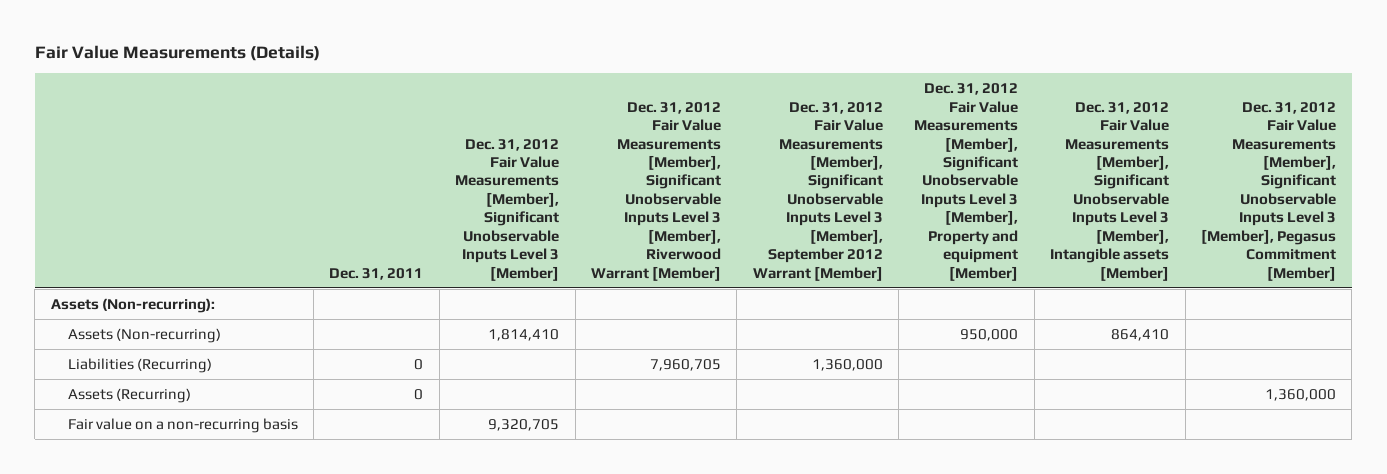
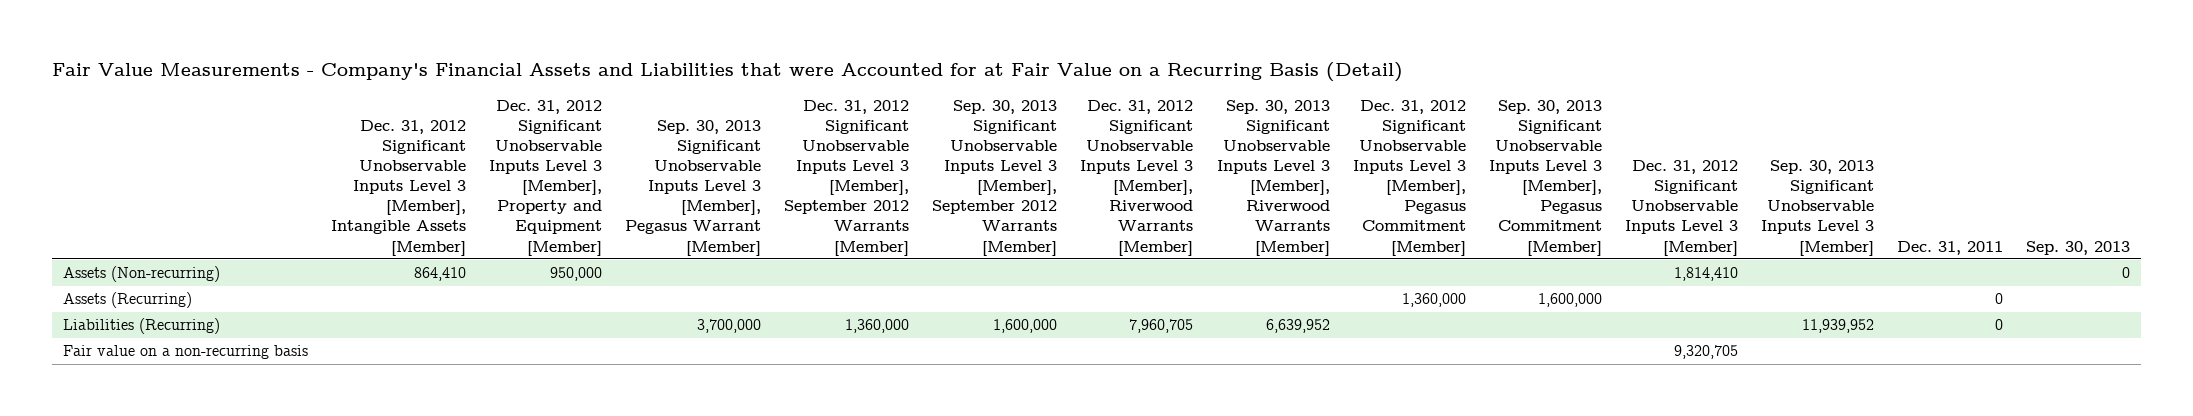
[34,45,320,62] Fair Value Measurements (Details) -> [51,62,1403,83] Fair Value Measurements - Company's Financial Assets and Liabilities that were Accounted for at Fair Value on a Recurring Basis (Detail)
[455,138,560,281] Dec. 31, 2012 Fair Value Measurements [Member], Significant Unobservable Inputs Level 3 [Member] -> none
[590,101,721,281] Dec. 31, 2012 Fair Value Measurements [Member], Significant Unobservable Inputs Level 3 [Member], Riverwood Warrant [Member] -> none
[752,101,883,281] Dec. 31, 2012 Fair Value Measurements [Member], Significant Unobservable Inputs Level 3 [Member], September 2012 Warrant [Member] -> none
[914,83,1019,281] Dec. 31, 2012 Fair Value Measurements [Member], Significant Unobservable Inputs Level 3 [Member], Property and equipment [Member] -> none
[1050,101,1170,281] Dec. 31, 2012 Fair Value Measurements [Member], Significant Unobservable Inputs Level 3 [Member], Intangible assets [Member] -> none
[1201,101,1337,281] Dec. 31, 2012 Fair Value Measurements [Member], Significant Unobservable Inputs Level 3 [Member], Pegasus Commitment [Member] -> none
none -> [331,119,467,256] Dec. 31, 2012 Significant Unobservable Inputs Level 3 [Member], Intangible Assets [Member]
none -> [489,99,603,256] Dec. 31, 2012 Significant Unobservable Inputs Level 3 [Member], Property and Equipment [Member]
none -> [625,119,762,256] Sep. 30, 2013 Significant Unobservable Inputs Level 3 [Member], Pegasus Warrant [Member]
none -> [784,99,910,256] Dec. 31, 2012 Significant Unobservable Inputs Level 3 [Member], September 2012 Warrants [Member]
none -> [932,99,1058,256] Sep. 30, 2013 Significant Unobservable Inputs Level 3 [Member], September 2012 Warrants [Member]
none -> [1080,99,1194,256] Dec. 31, 2012 Significant Unobservable Inputs Level 3 [Member], Riverwood Warrants [Member]
none -> [1216,99,1330,256] Sep. 30, 2013 Significant Unobservable Inputs Level 3 [Member], Riverwood Warrants [Member]
none -> [1352,99,1466,256] Dec. 31, 2012 Significant Unobservable Inputs Level 3 [Member], Pegasus Commitment [Member]
none -> [1488,99,1602,256] Sep. 30, 2013 Significant Unobservable Inputs Level 3 [Member], Pegasus Commitment [Member]
none -> [1624,160,1738,256] Dec. 31, 2012 Significant Unobservable Inputs Level 3 [Member]
none -> [1760,160,1874,256] Sep. 30, 2013 Significant Unobservable Inputs Level 3 [Member]
none -> [2025,240,2130,255] Sep. 30, 2013
[50,298,215,314] Assets (Non-recurring): -> none
[67,358,212,374] Liabilities (Recurring) -> [63,318,221,335] Liabilities (Recurring)

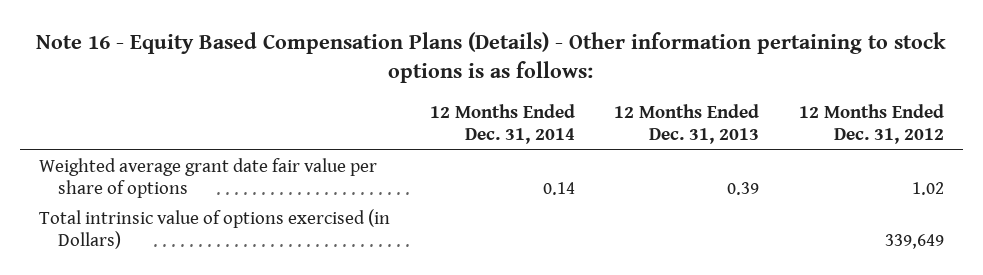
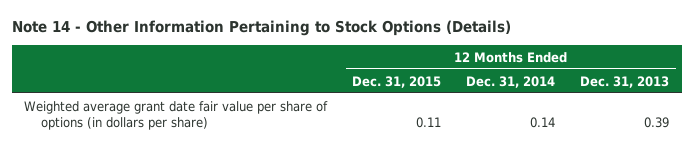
[36,31,947,84] Note 16 - Equity Based Compensation Plans (Details) - Other information pertaining to stock options is as follows: -> [11,20,511,37] Note 14 - Other Information Pertaining to Stock Options (Details)
[798,104,944,145] 12 Months Ended Dec. 31, 2012 -> none
none -> [352,75,442,88] Dec. 31, 2015
[39,208,391,250] Total intrinsic value of options exercised (in Dollars) -> none
[39,157,378,199] Weighted average grant date fair value per share of options -> [24,100,329,131] Weighted average grant date fair value per share of options (in dollars per share)

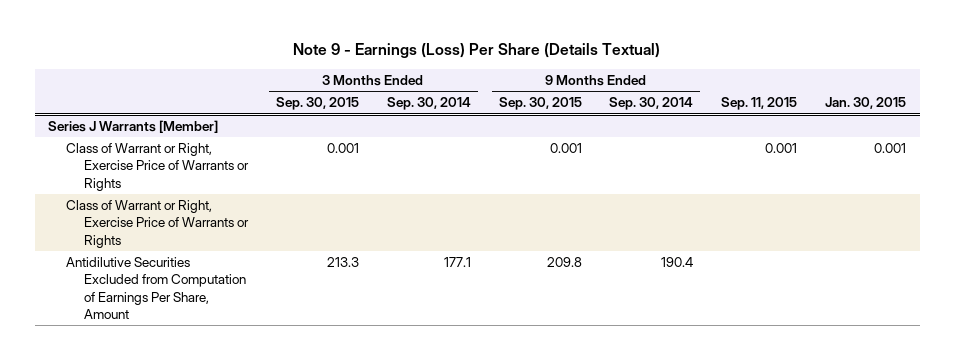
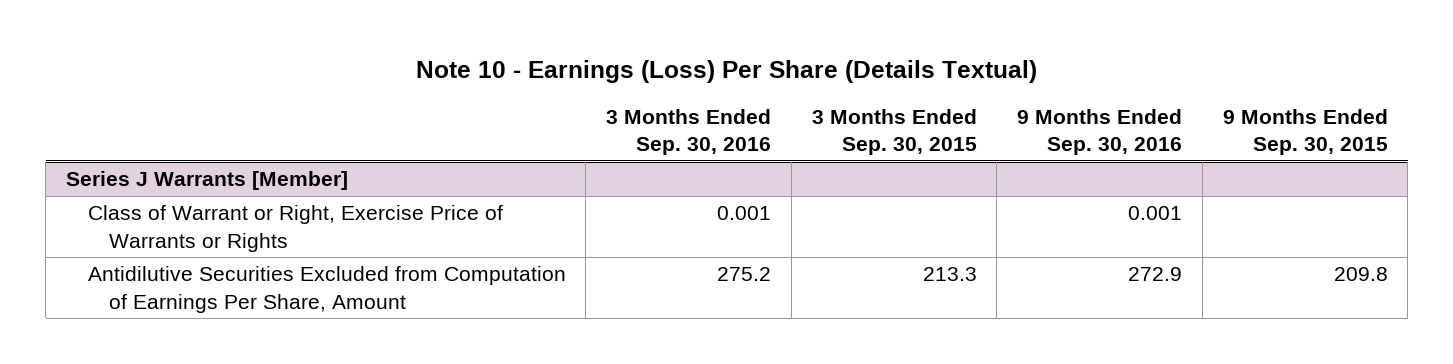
[293,43,661,59] Note 9 - Earnings (Loss) Per Share (Details Textual) -> [415,60,1037,84] Note 10 - Earnings (Loss) Per Share (Details Textual)
[386,97,471,111] Sep. 30, 2014 -> none
[609,97,694,111] Sep. 30, 2014 -> none
[720,97,797,111] Sep. 11, 2015 -> none
[824,97,906,110] Jan. 30, 2015 -> none
none -> [606,108,772,156] 3 Months Ended Sep. 30, 2016
none -> [1017,108,1183,156] 9 Months Ended Sep. 30, 2016
[66,143,250,191] Class of Warrant or Right, Exercise Price of Warrants or Rights -> none

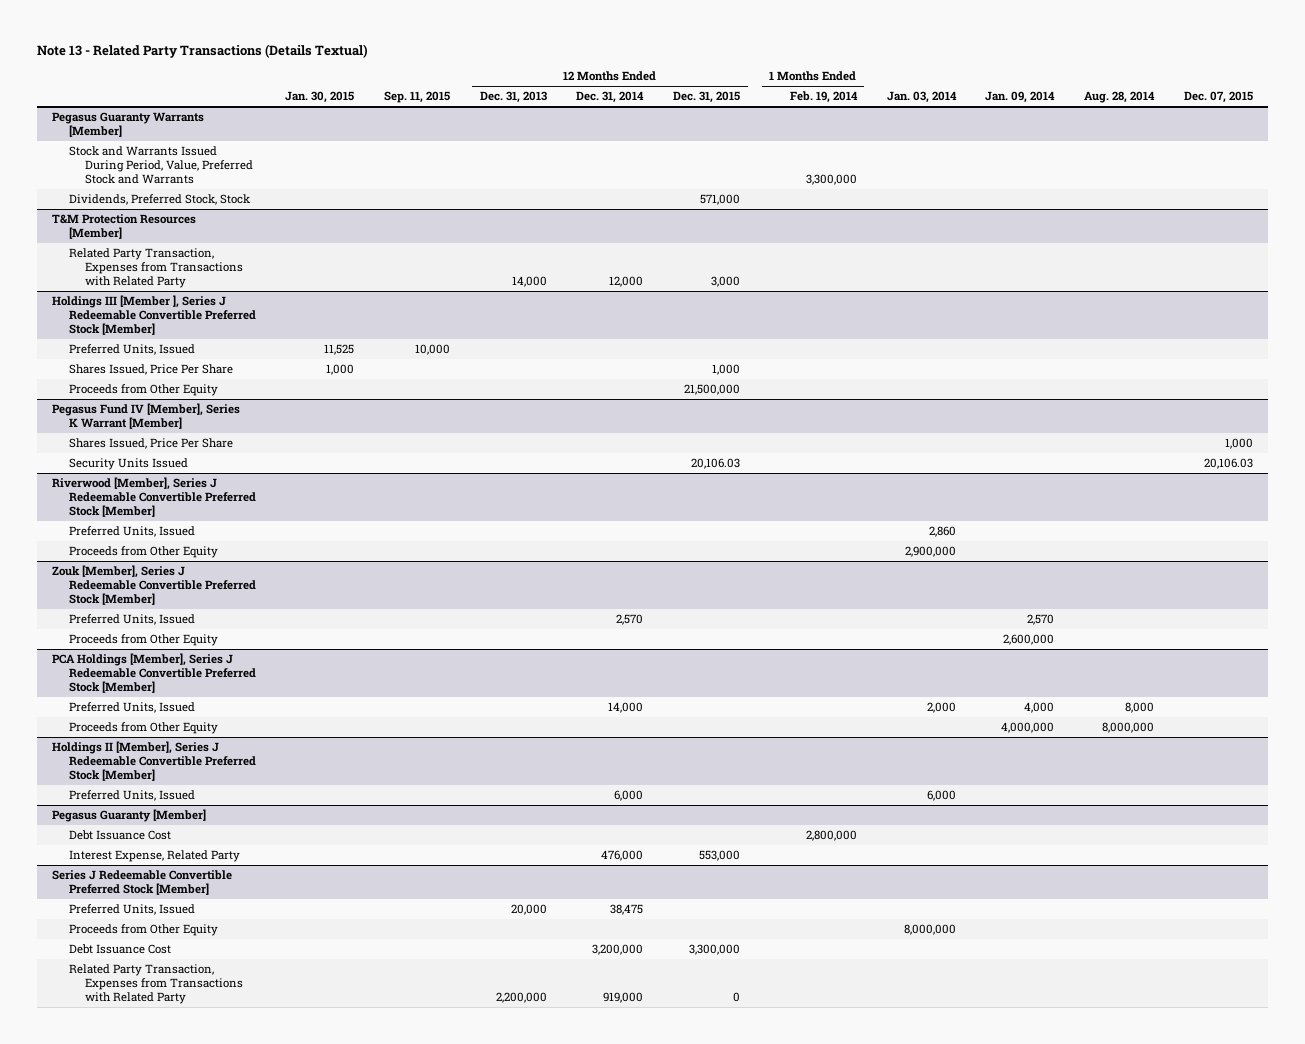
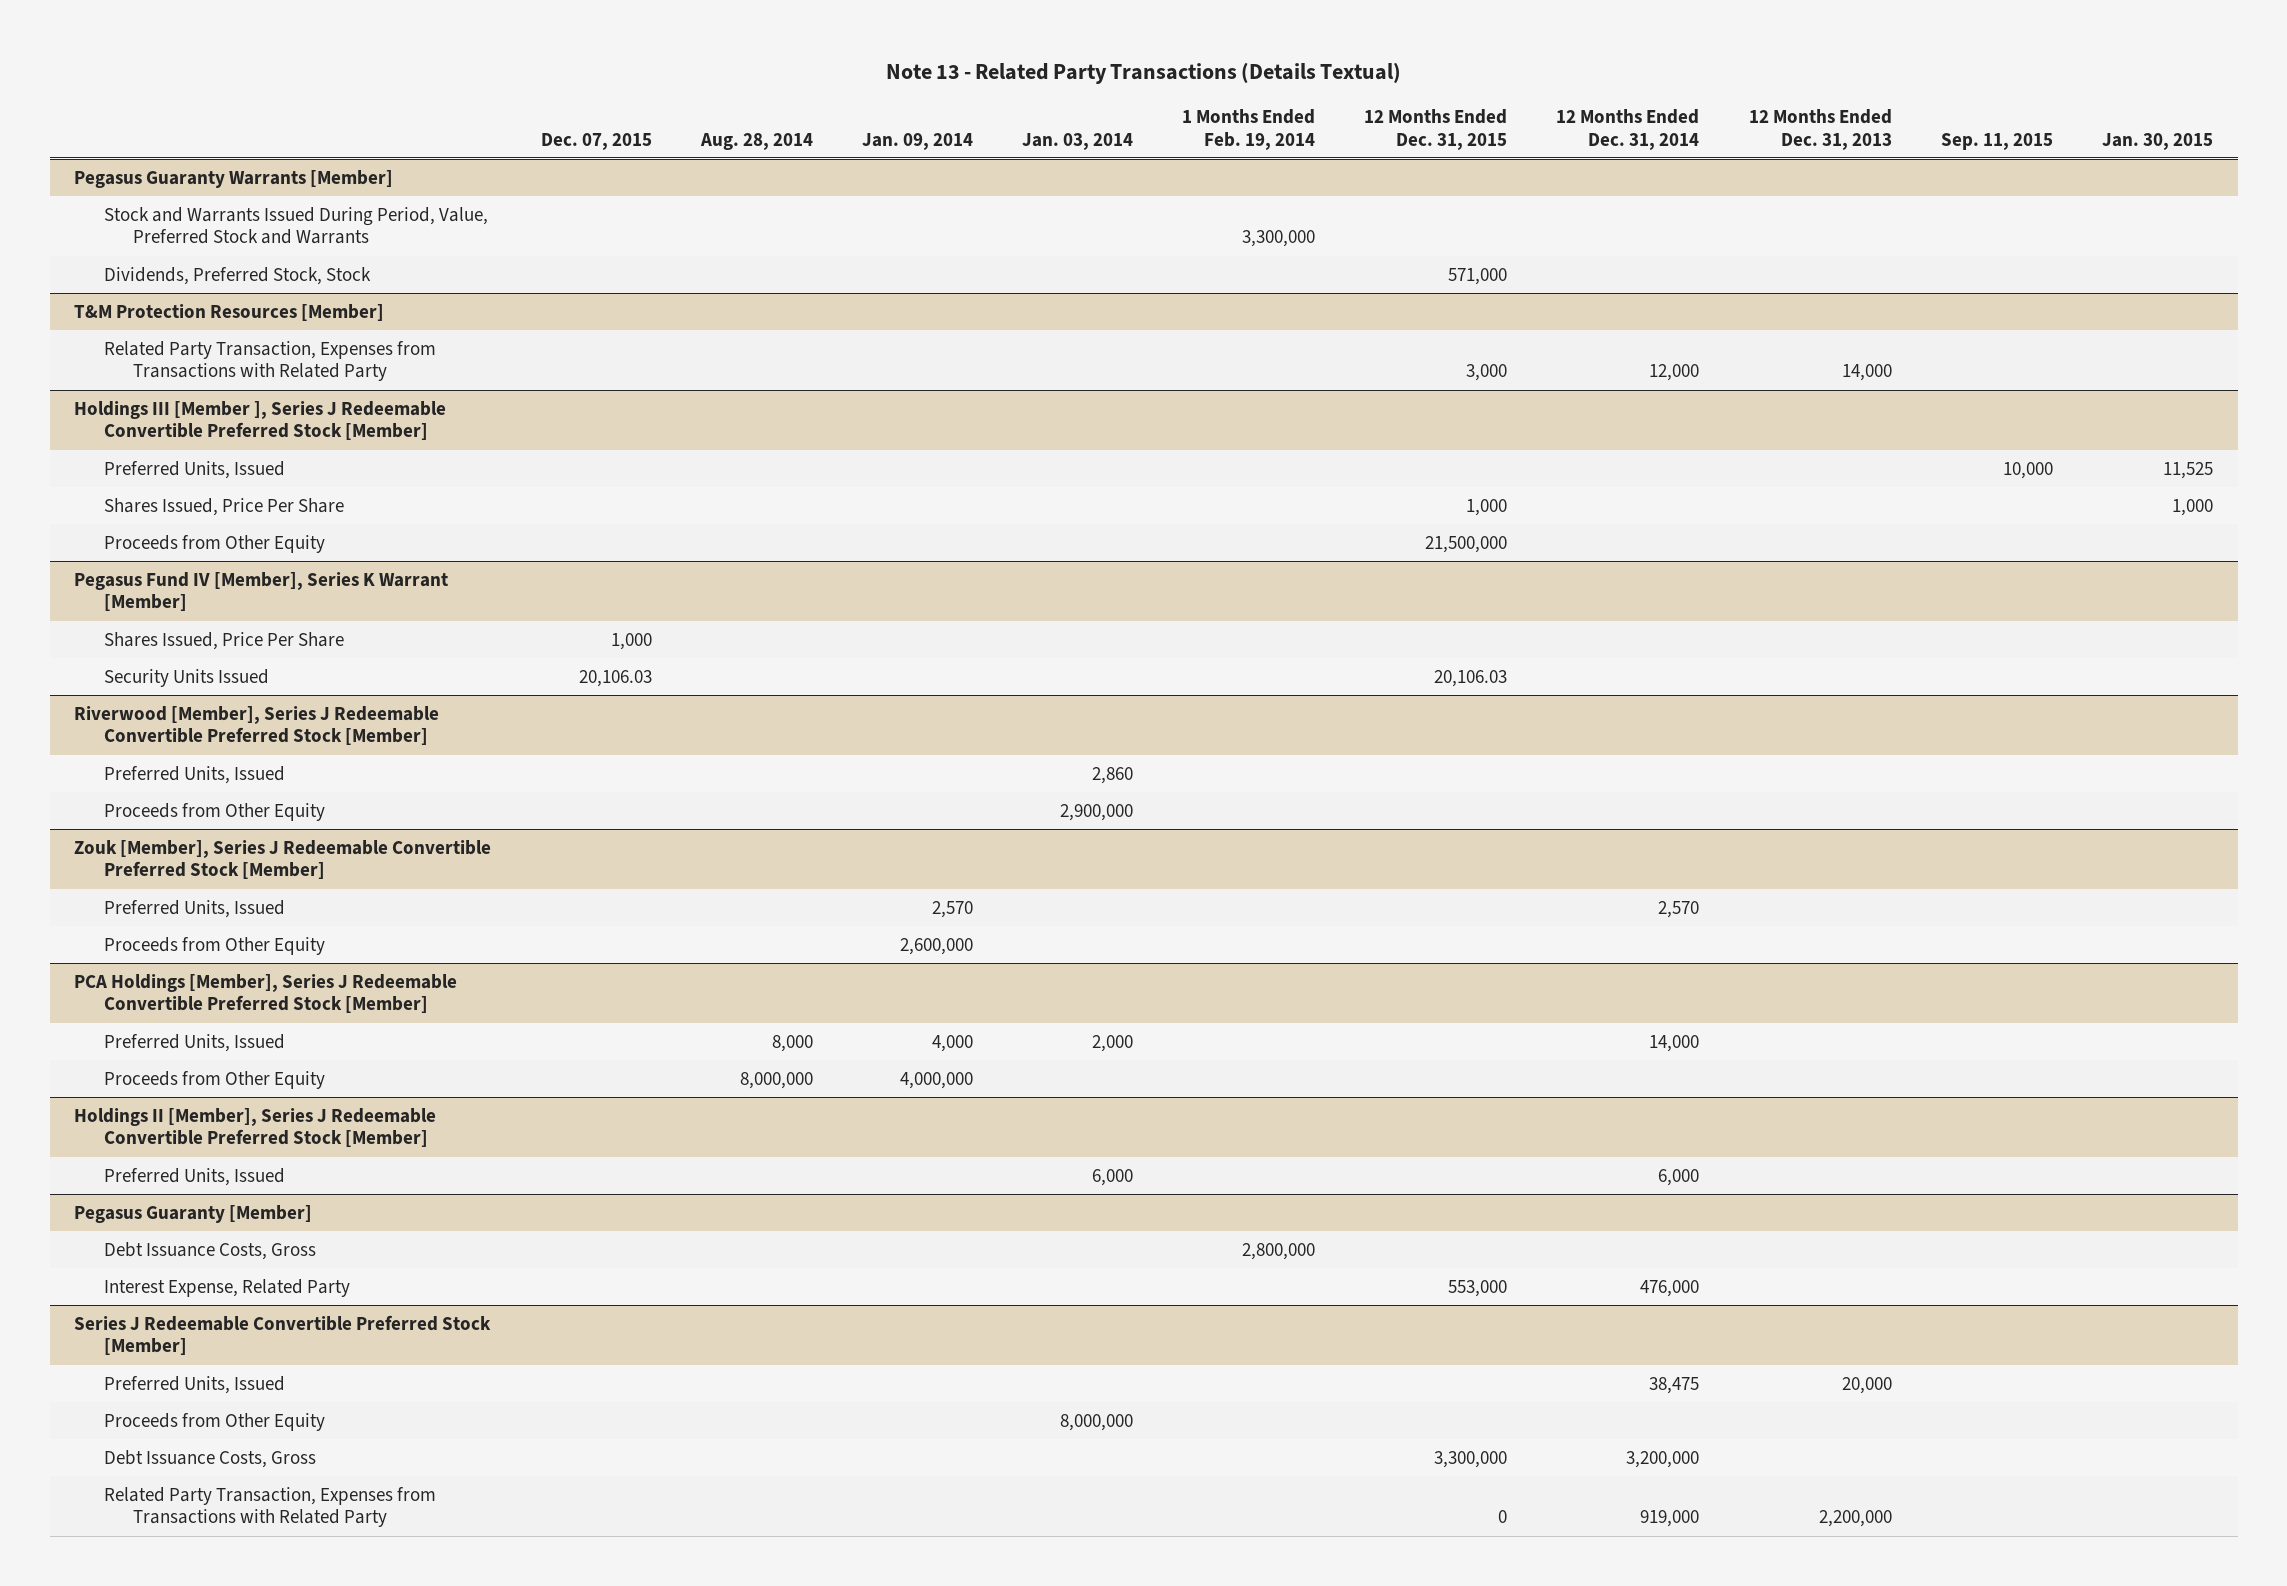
[68,830,171,841] Debt Issuance Cost -> [103,1241,316,1260] Debt Issuance Costs, Gross
[68,944,171,955] Debt Issuance Cost -> [103,1449,316,1468] Debt Issuance Costs, Gross

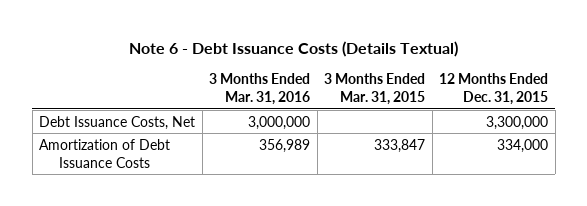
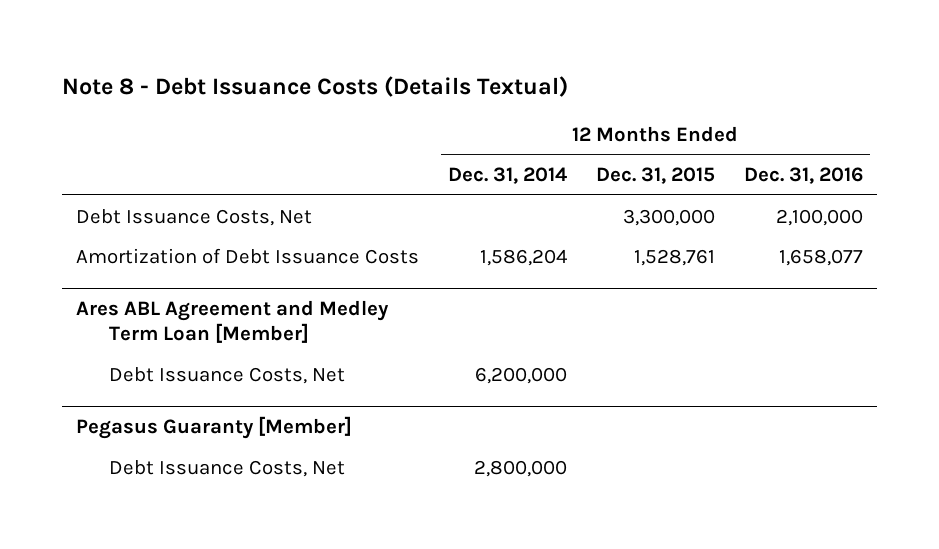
[128,40,458,57] Note 6 - Debt Issuance Costs (Details Textual) -> [61,75,568,97] Note 8 - Debt Issuance Costs (Details Textual)
[209,73,311,106] 3 Months Ended Mar. 31, 2016 -> none
[324,73,426,106] 3 Months Ended Mar. 31, 2015 -> none
none -> [448,167,568,185] Dec. 31, 2014
none -> [743,167,863,185] Dec. 31, 2016
[497,138,549,153] 334,000 -> [633,248,715,266] 1,528,761
none -> [76,300,390,344] Ares ABL Agreement and Medley Term Loan [Member]
none -> [108,366,345,384] Debt Issuance Costs, Net
none -> [76,416,353,440] Pegasus Guaranty [Member]
none -> [108,459,345,477] Debt Issuance Costs, Net

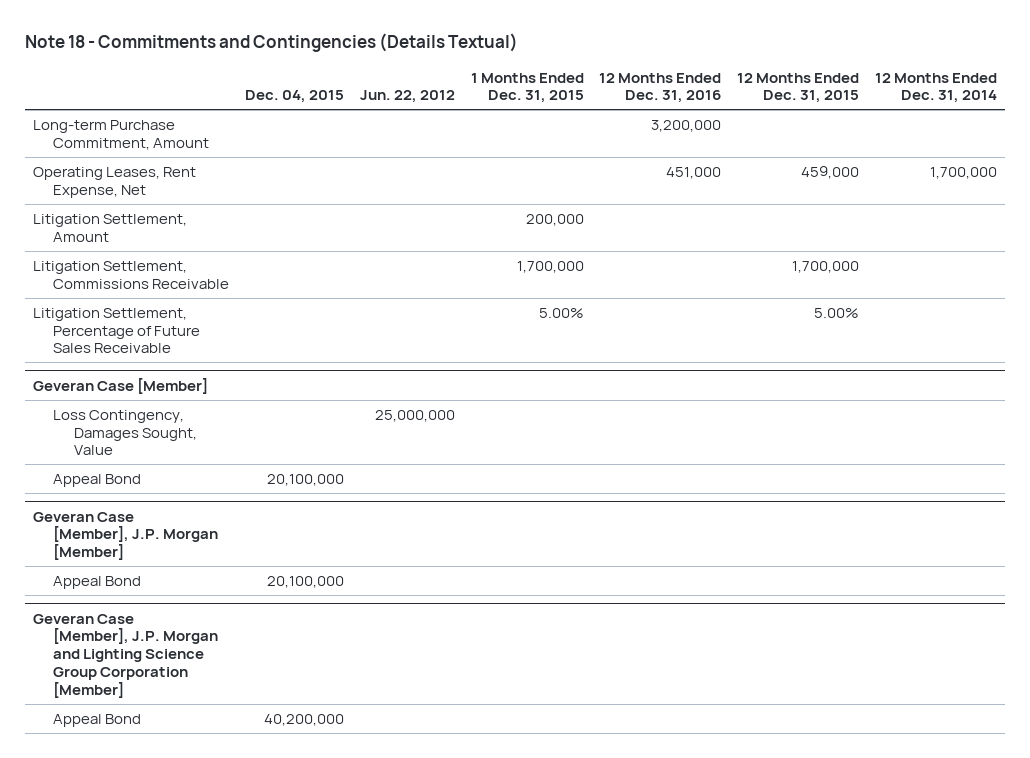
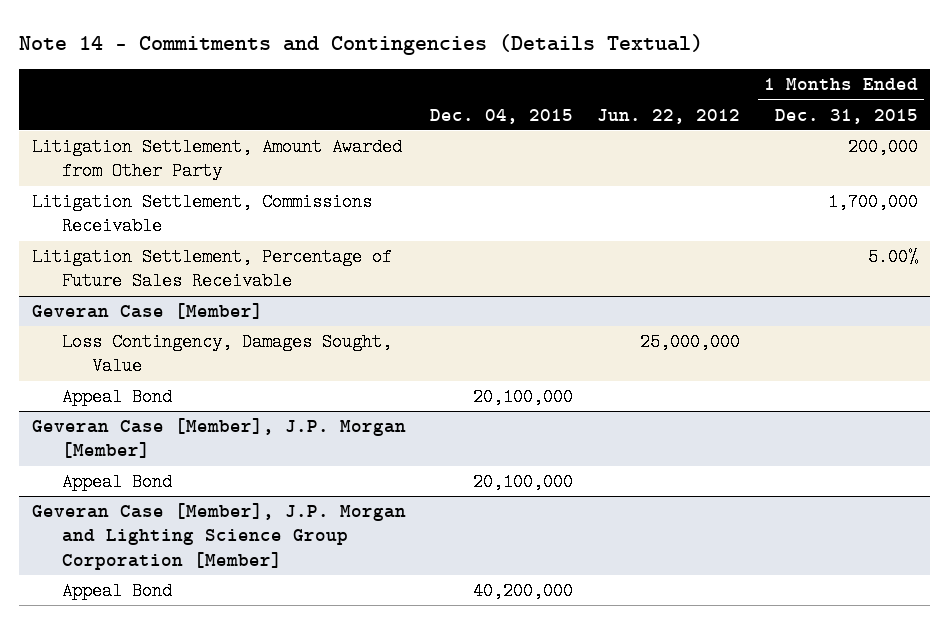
[24,32,518,52] Note 18 - Commitments and Contingencies (Details Textual) -> [19,33,704,55] Note 14 - Commitments and Contingencies (Details Textual)
[599,72,722,104] 12 Months Ended Dec. 31, 2016 -> none
[737,72,860,104] 12 Months Ended Dec. 31, 2015 -> none
[874,72,997,104] 12 Months Ended Dec. 31, 2014 -> none
[32,119,210,150] Long-term Purchase Commitment, Amount -> none
[32,166,196,198] Operating Leases, Rent Expense, Net -> none
[32,213,187,242] Litigation Settlement, Amount -> none
none -> [31,138,402,181] Litigation Settlement, Amount Awarded from Other Party

